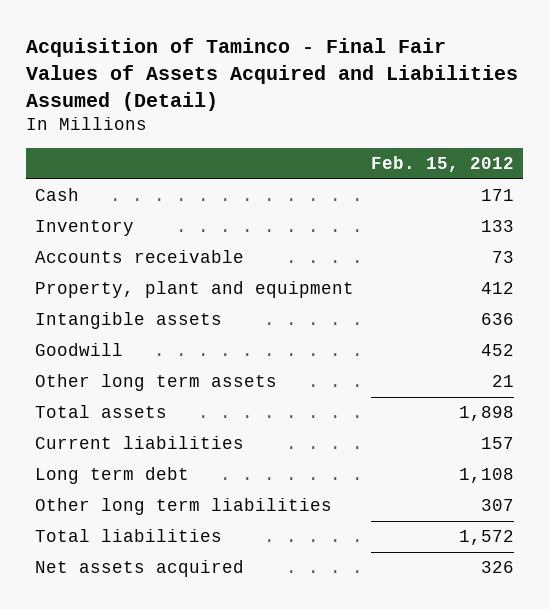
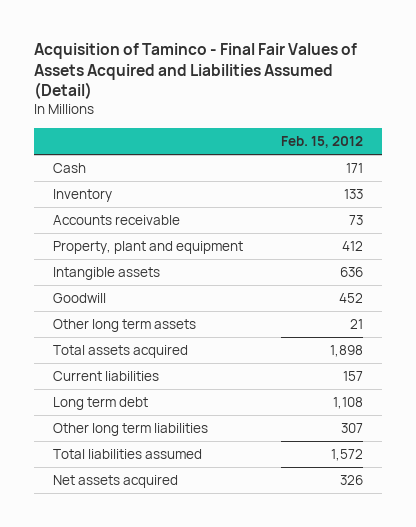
[34,405,167,419] Total assets -> [52,345,188,359] Total assets acquired
[34,529,222,543] Total liabilities -> [52,449,202,460] Total liabilities assumed

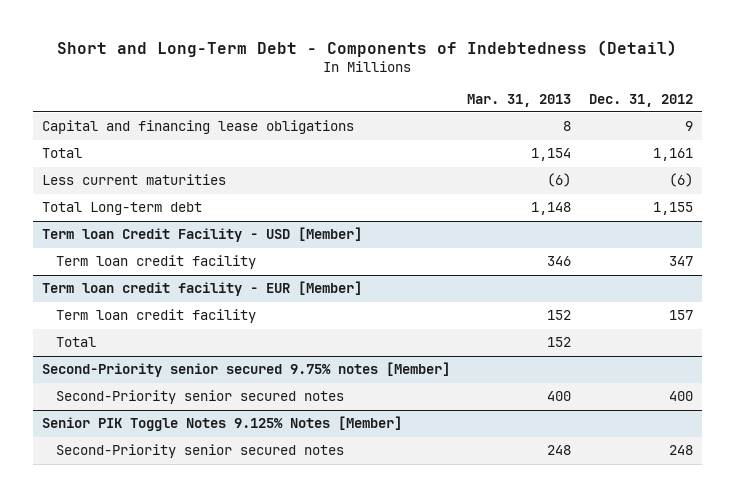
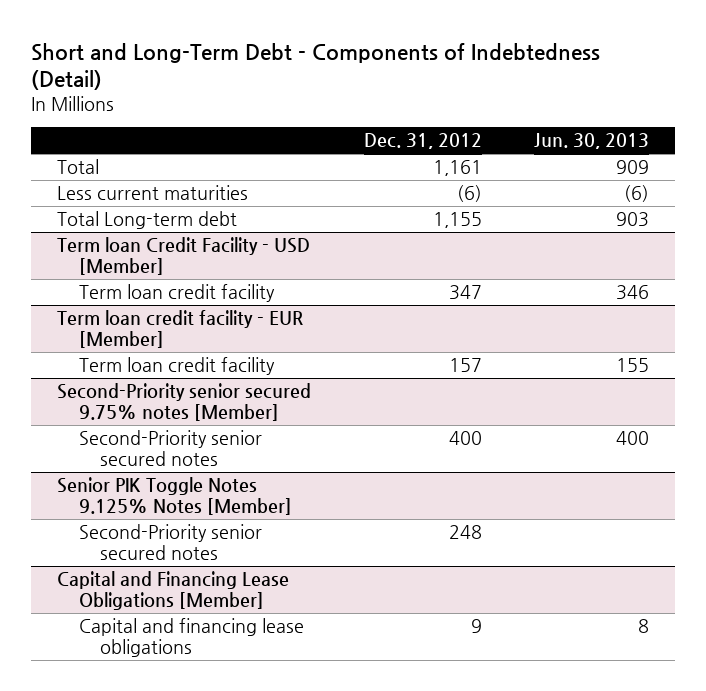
[467,93,572,107] Mar. 31, 2013 -> none
none -> [533,133,649,150] Jun. 30, 2013
[41,120,354,135] Capital and financing lease obligations -> none
[55,337,96,348] Total -> none
none -> [57,571,290,610] Capital and Financing Lease Obligations [Member]
none -> [78,618,304,657] Capital and financing lease obligations

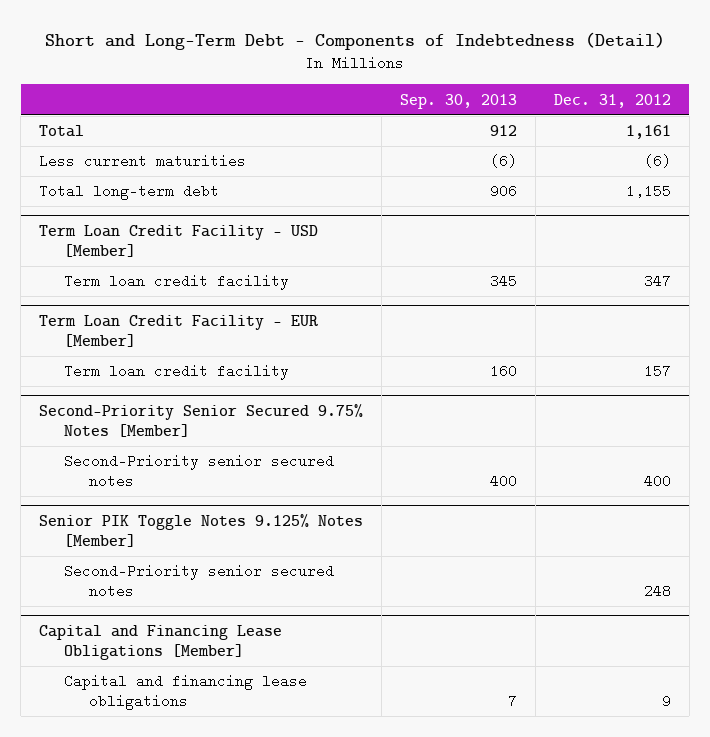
[533,133,649,150] Jun. 30, 2013 -> none
none -> [399,93,517,109] Sep. 30, 2013
[57,211,238,230] Total Long-term debt -> [39,184,220,201] Total long-term debt
[57,237,311,275] Term loan Credit Facility - USD [Member] -> [39,225,319,257] Term Loan Credit Facility - USD [Member]
[57,310,304,348] Term loan credit facility - EUR [Member] -> [39,315,319,347] Term Loan Credit Facility - EUR [Member]
[57,383,312,421] Second-Priority senior secured 9.75% notes [Member] -> [39,404,364,437] Second-Priority Senior Secured 9.75% Notes [Member]

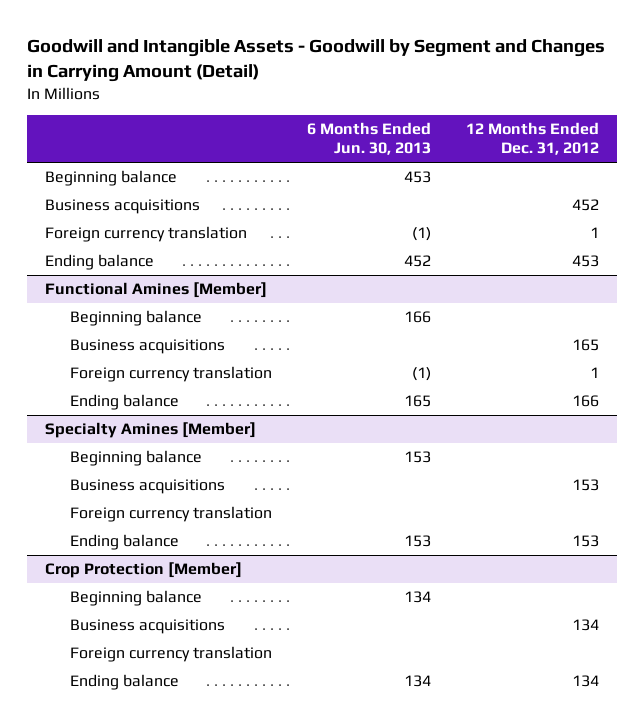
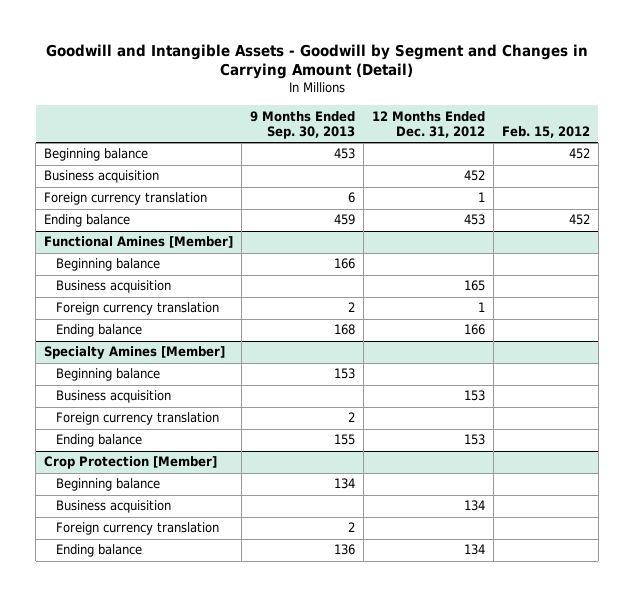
[307,122,432,156] 6 Months Ended Jun. 30, 2013 -> none
none -> [250,110,356,140] 9 Months Ended Sep. 30, 2013
none -> [501,126,590,139] Feb. 15, 2012
[44,199,200,215] Business acquisitions -> [44,170,160,184] Business acquisition
[70,339,226,355] Business acquisitions -> [55,280,171,294] Business acquisition
[70,479,226,495] Business acquisitions -> [55,390,171,404] Business acquisition
[70,619,226,635] Business acquisitions -> [55,500,171,514] Business acquisition

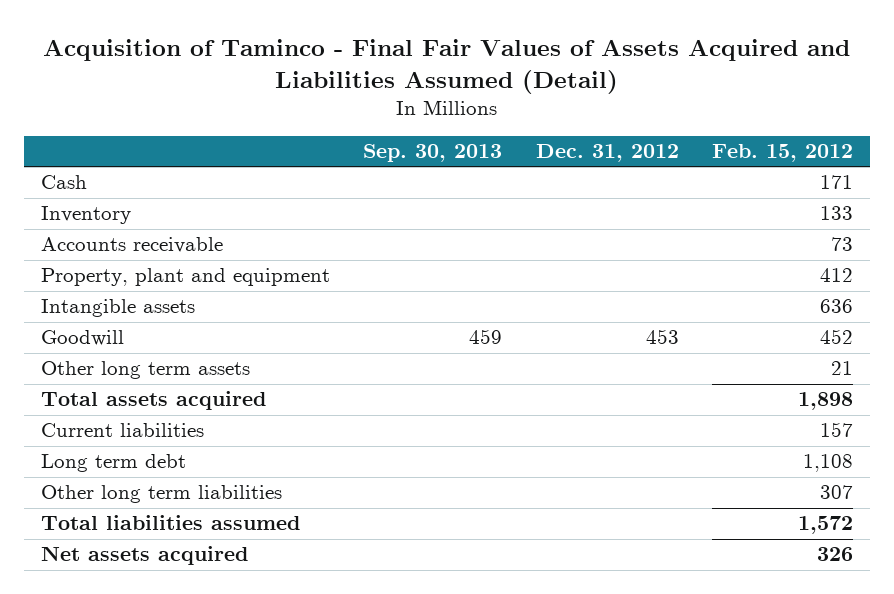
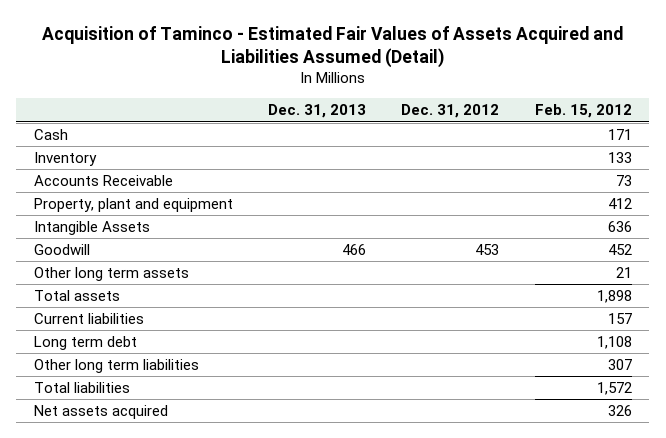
[42,38,850,94] Acquisition of Taminco - Final Fair Values of Assets Acquired and Liabilities Assumed (Detail) -> [41,25,623,68] Acquisition of Taminco - Estimated Fair Values of Assets Acquired and Liabilities Assumed (Detail)
[363,144,503,163] Sep. 30, 2013 -> none
none -> [268,104,367,119] Dec. 31, 2013
[40,237,223,254] Accounts receivable -> [33,175,173,187] Accounts Receivable
[40,299,195,318] Intangible assets -> [33,221,150,236] Intangible Assets
[40,391,266,411] Total assets acquired -> [33,290,120,302] Total assets
[40,515,300,531] Total liabilities assumed -> [33,382,130,394] Total liabilities

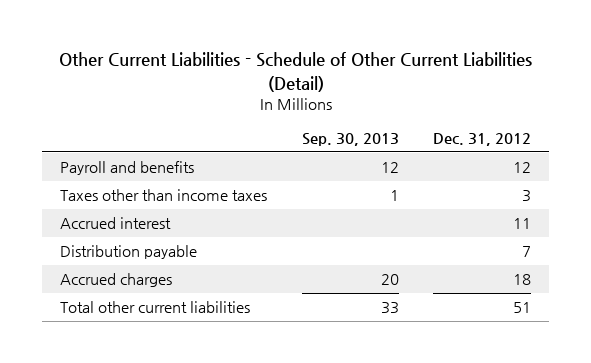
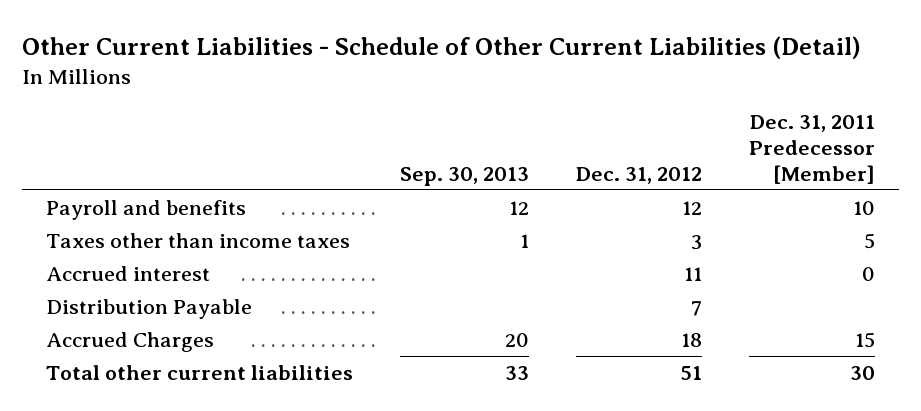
none -> [748,115,875,184] Dec. 31, 2011 Predecessor [Member]
[59,245,197,260] Distribution payable -> [45,298,252,319] Distribution Payable
[59,273,172,288] Accrued charges -> [45,331,214,352] Accrued Charges

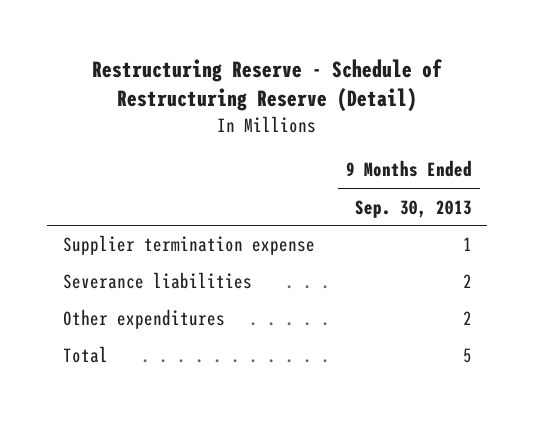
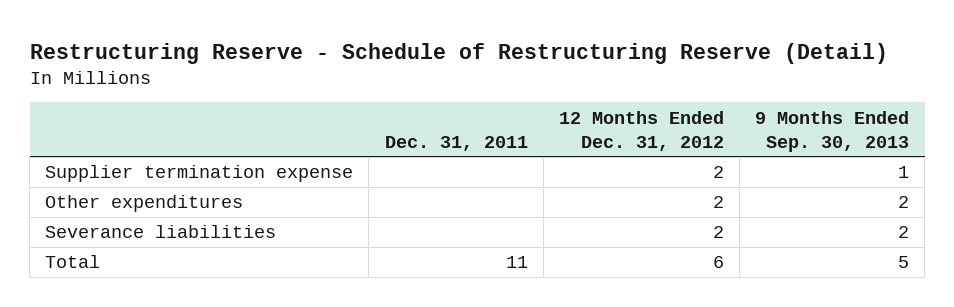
none -> [384,135,528,151] Dec. 31, 2011
none -> [558,110,724,151] 12 Months Ended Dec. 31, 2012
[62,272,252,290] Severance liabilities -> [45,225,277,239] Severance liabilities

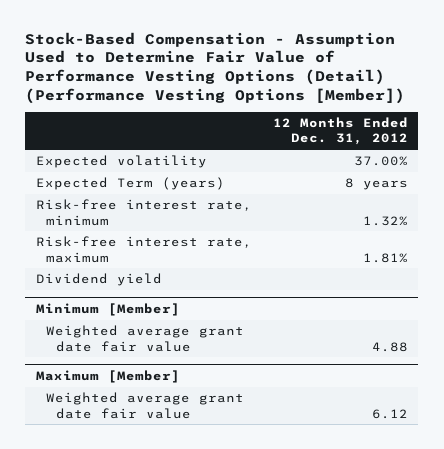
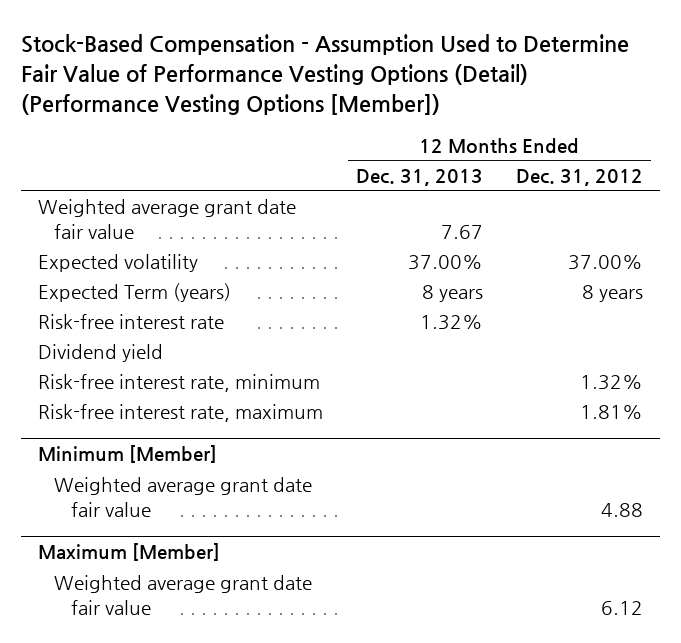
none -> [355,168,483,186] Dec. 31, 2013
none -> [37,198,296,239] Weighted average grant date fair value
none -> [37,313,224,329] Risk-free interest rate
[35,273,162,287] Dividend yield -> [37,343,163,362] Dividend yield

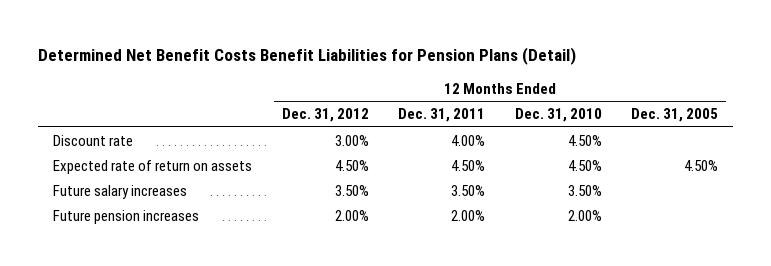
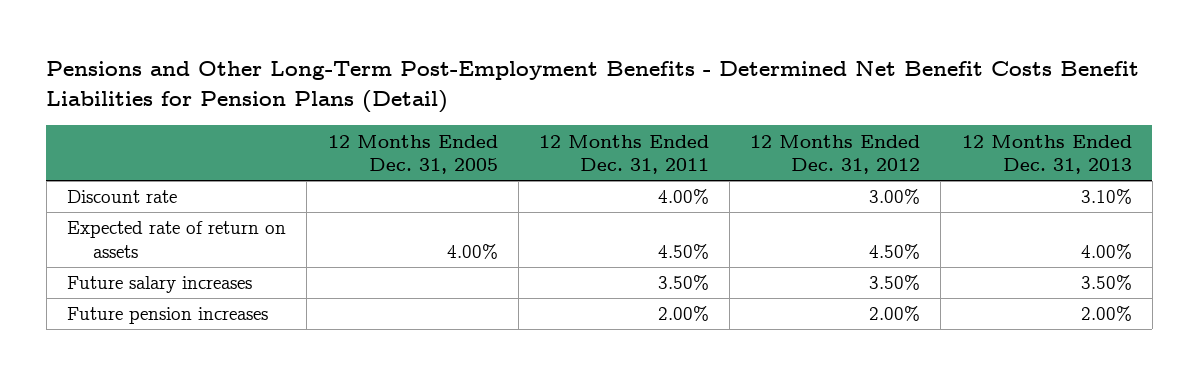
[38,47,577,66] Determined Net Benefit Costs Benefit Liabilities for Pension Plans (Detail) -> [46,61,1140,114] Pensions and Other Long-Term Post-Employment Benefits - Determined Net Benefit Costs Benefit Liabilities for Pension Plans (Detail)
[514,108,602,123] Dec. 31, 2010 -> none
none -> [961,134,1132,175] 12 Months Ended Dec. 31, 2013
[684,159,719,171] 4.50% -> [446,243,498,259] 4.00%

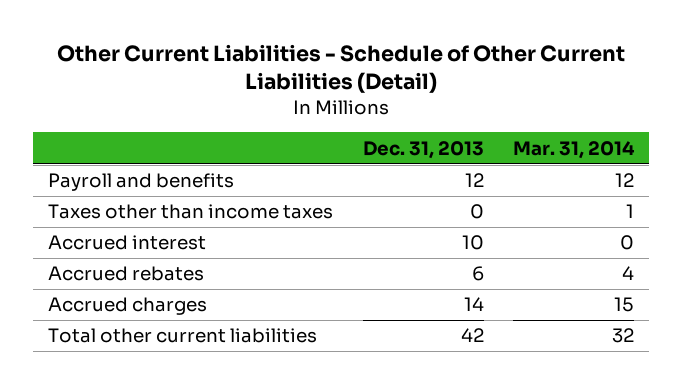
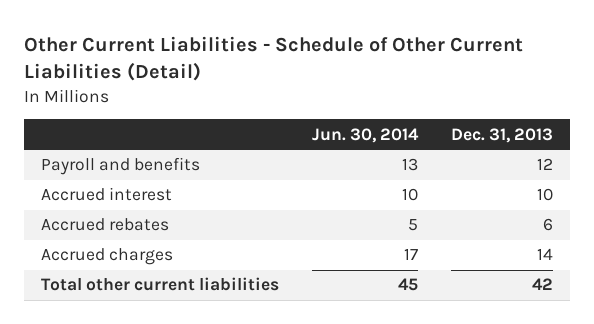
[513,140,636,159] Mar. 31, 2014 -> none
none -> [311,127,419,143] Jun. 30, 2014
[47,204,333,220] Taxes other than income taxes -> none

